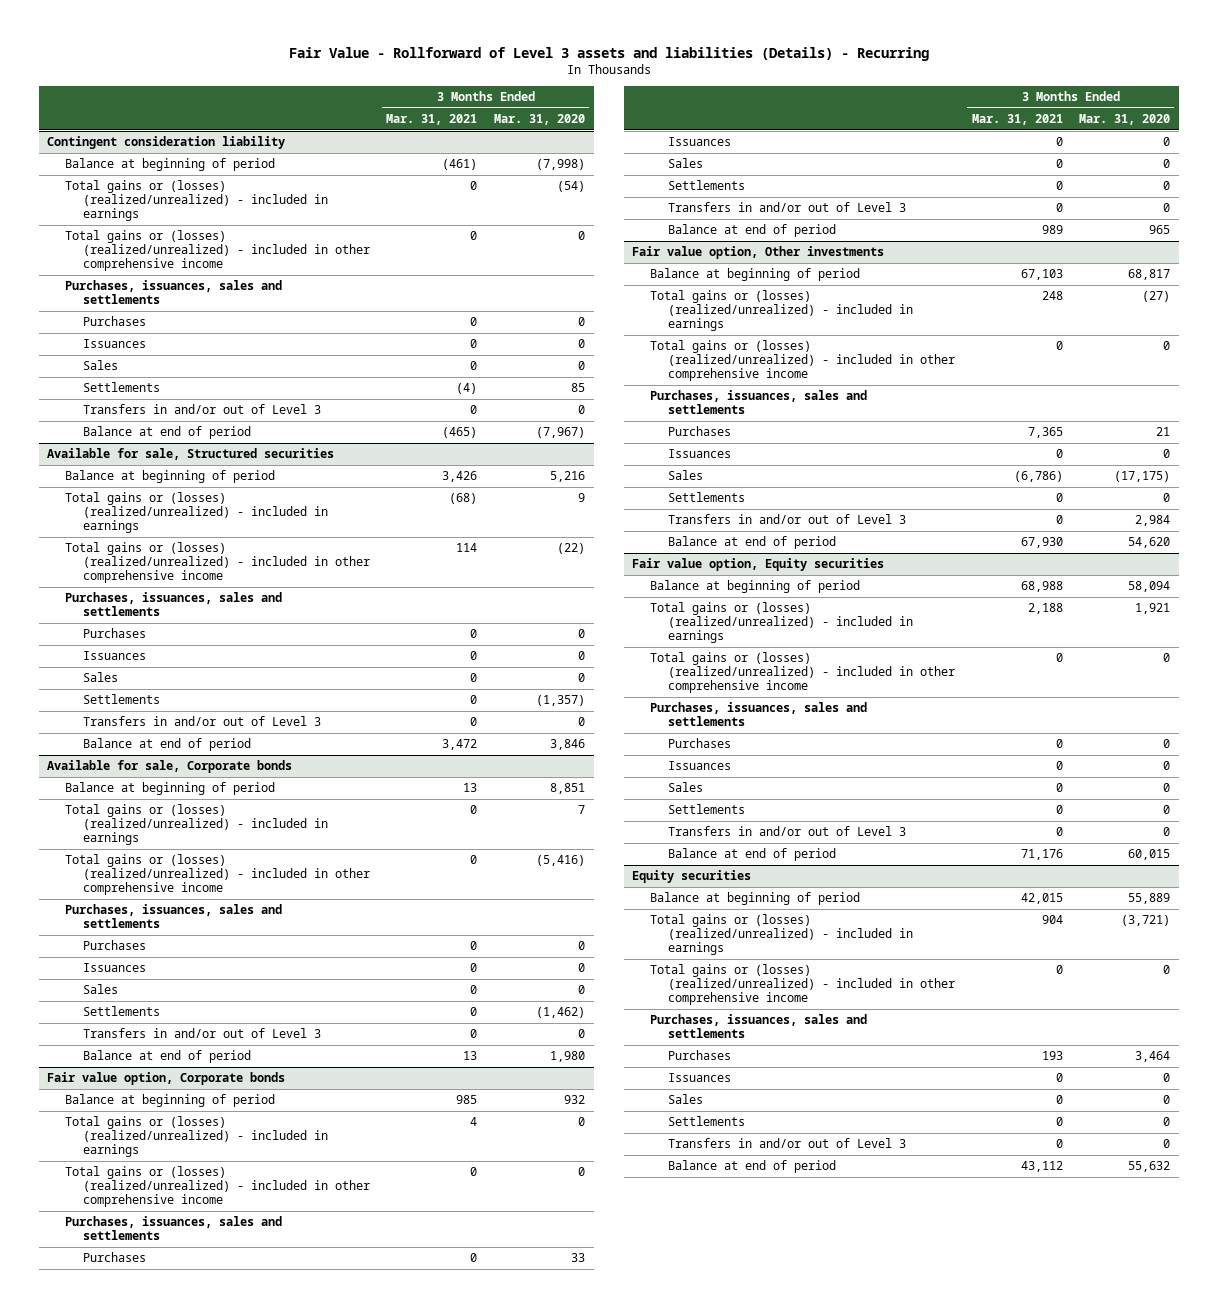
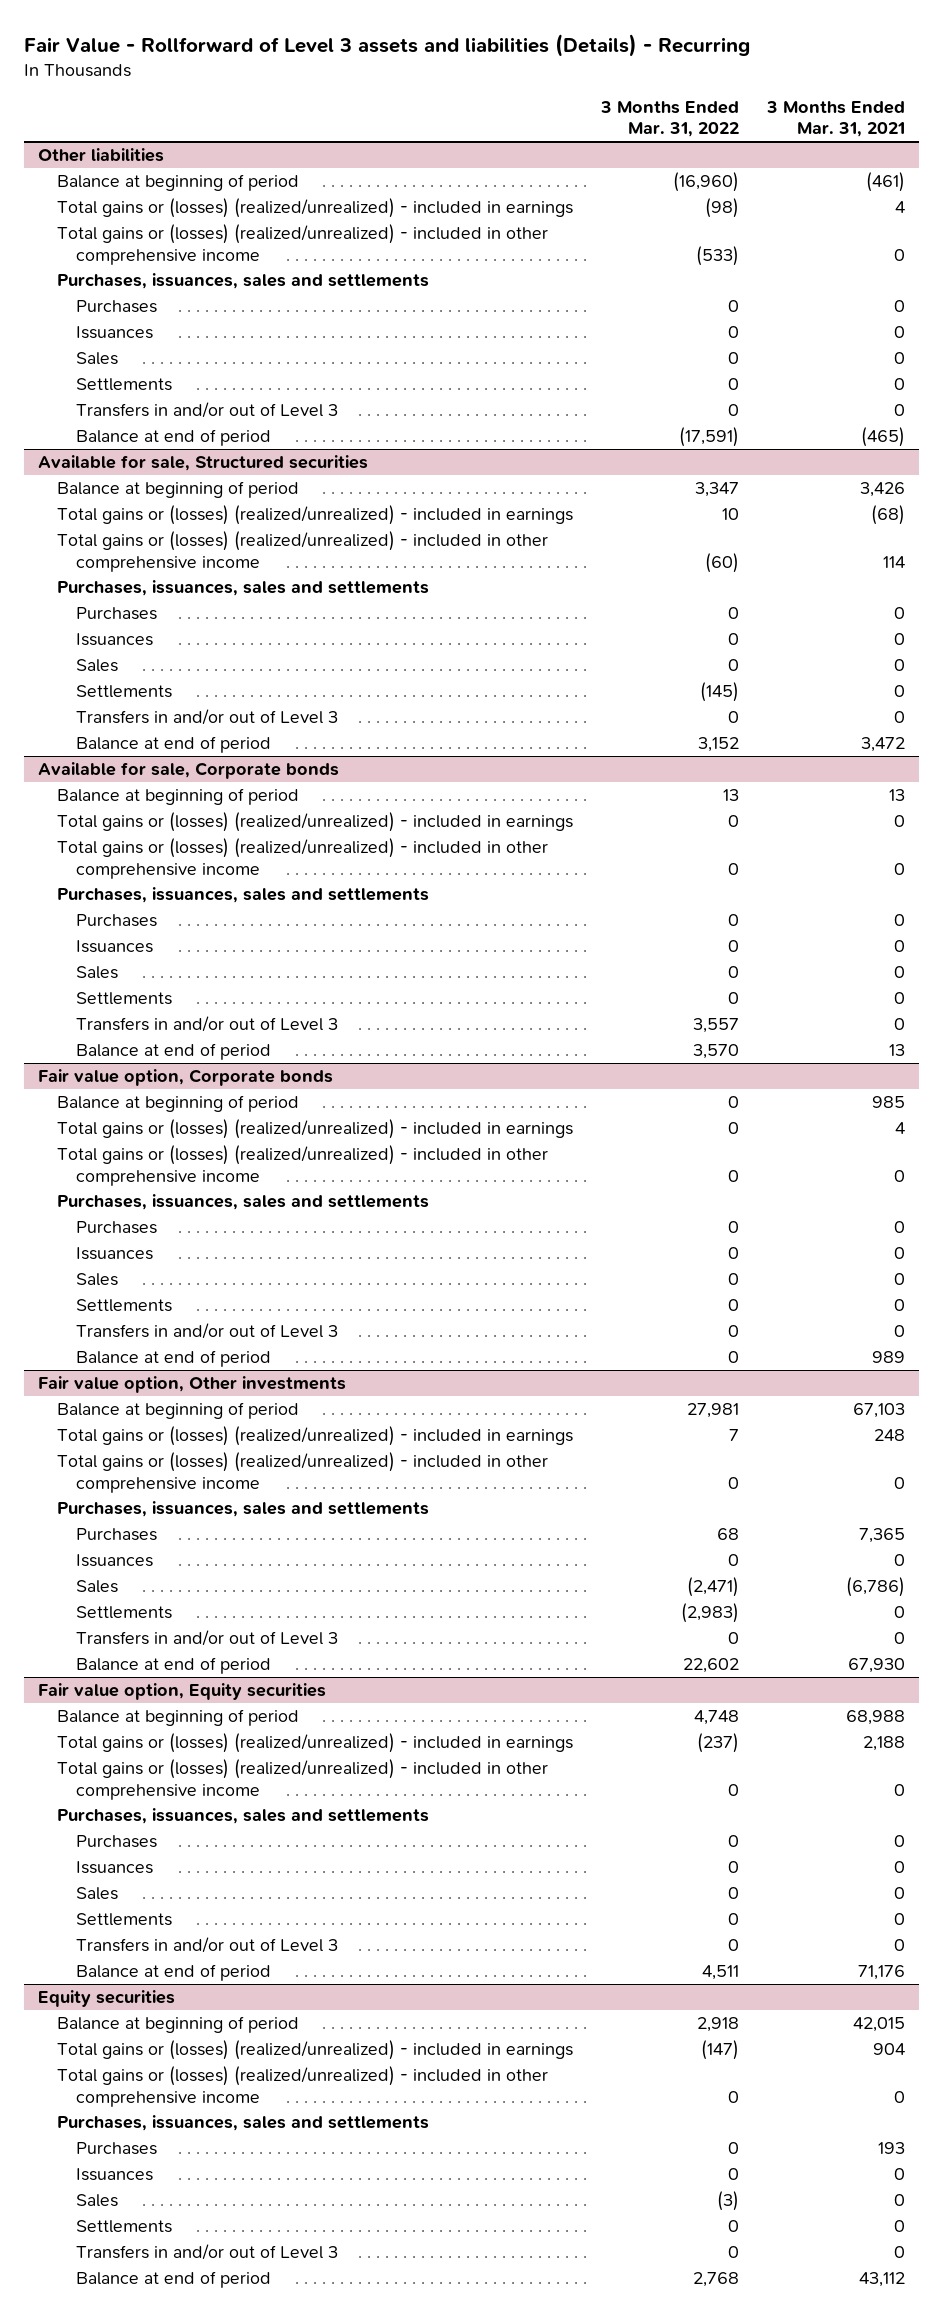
[494,114,586,126] Mar. 31, 2020 -> none
none -> [599,100,739,138] 3 Months Ended Mar. 31, 2022
[47,136,286,150] Contingent consideration liability -> [37,148,164,163] Other liabilities
[470,181,478,191] 0 -> [895,201,906,214] 4
[456,383,478,395] (4) -> [894,378,906,391] 0

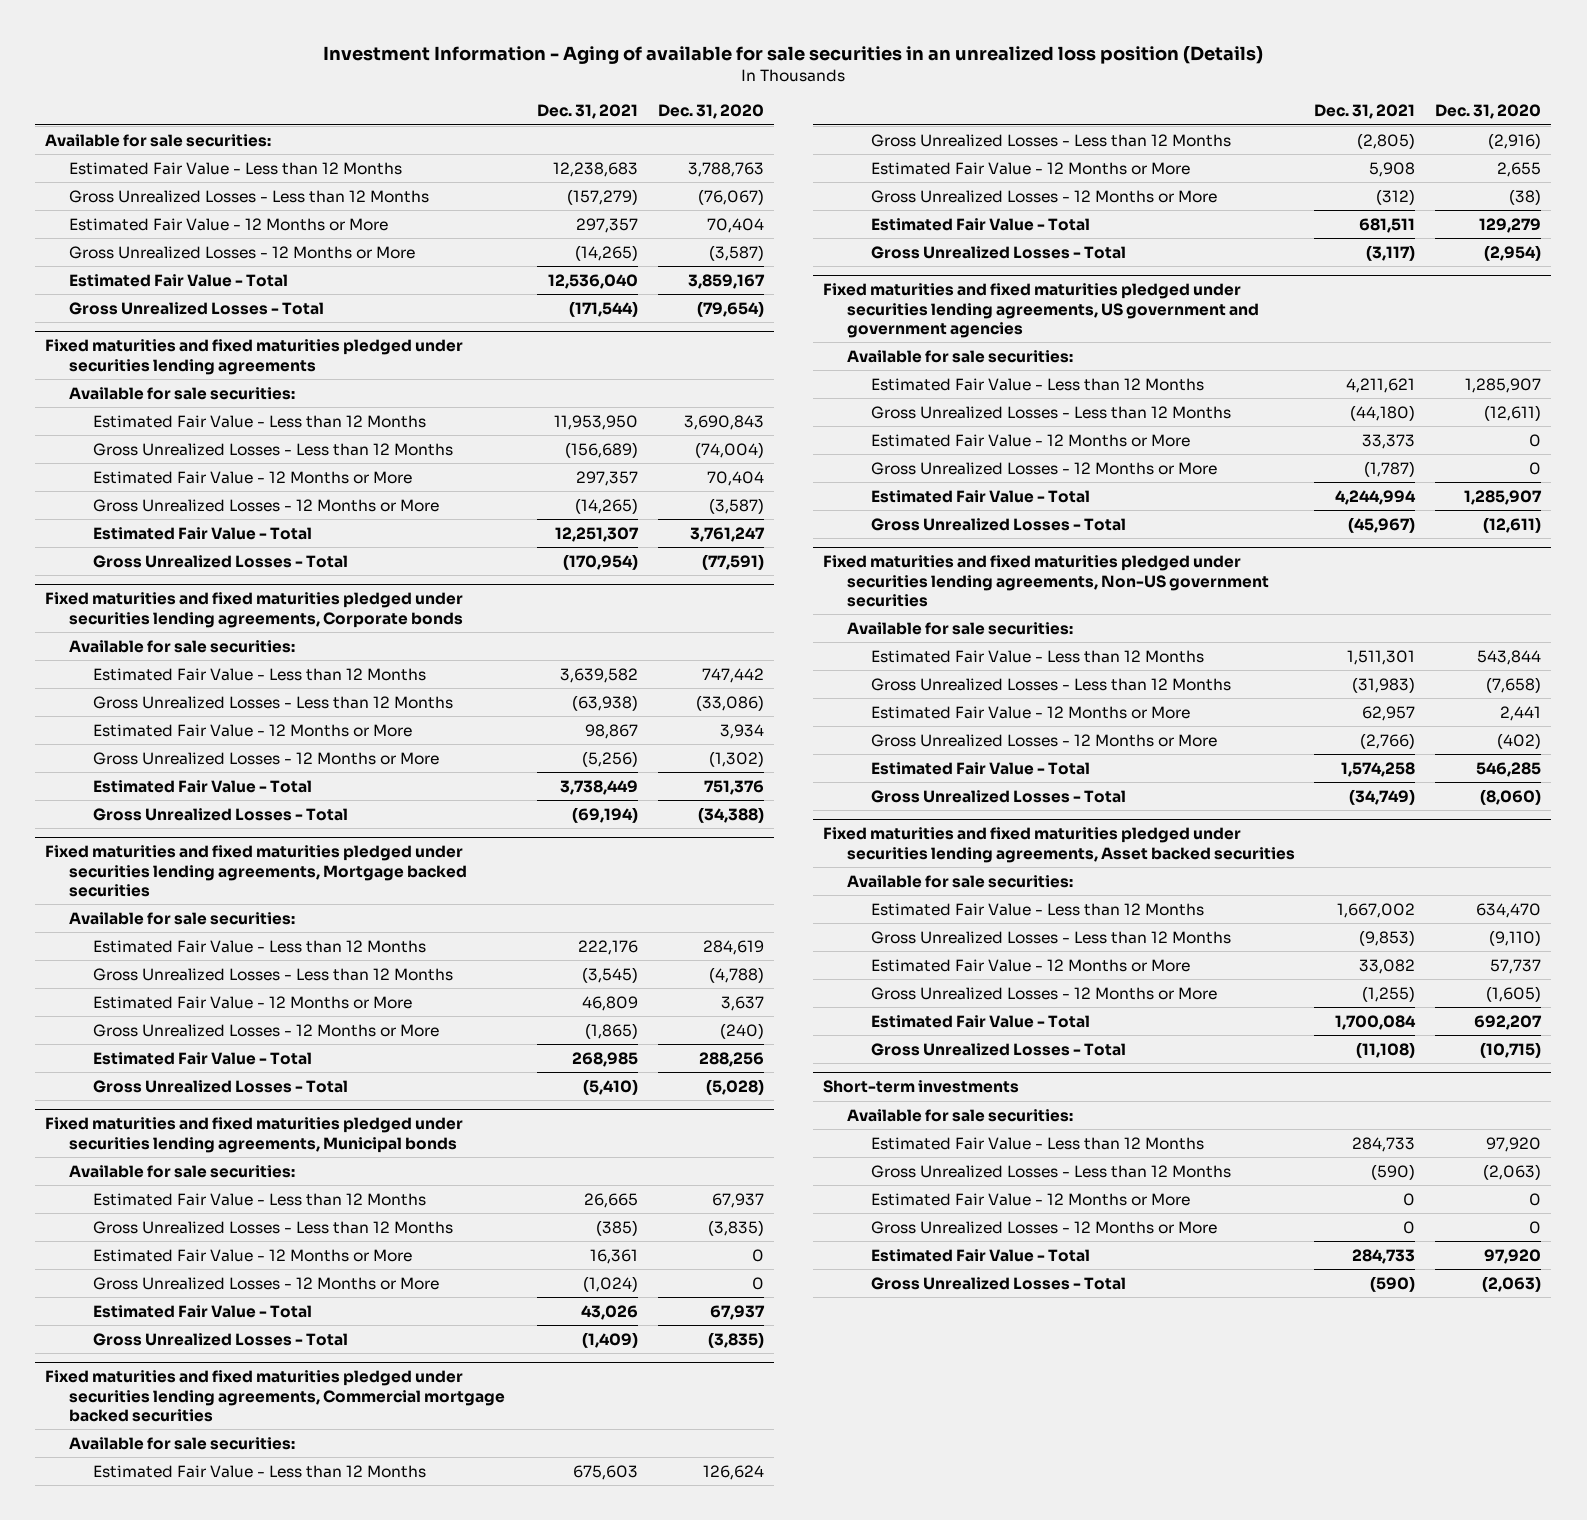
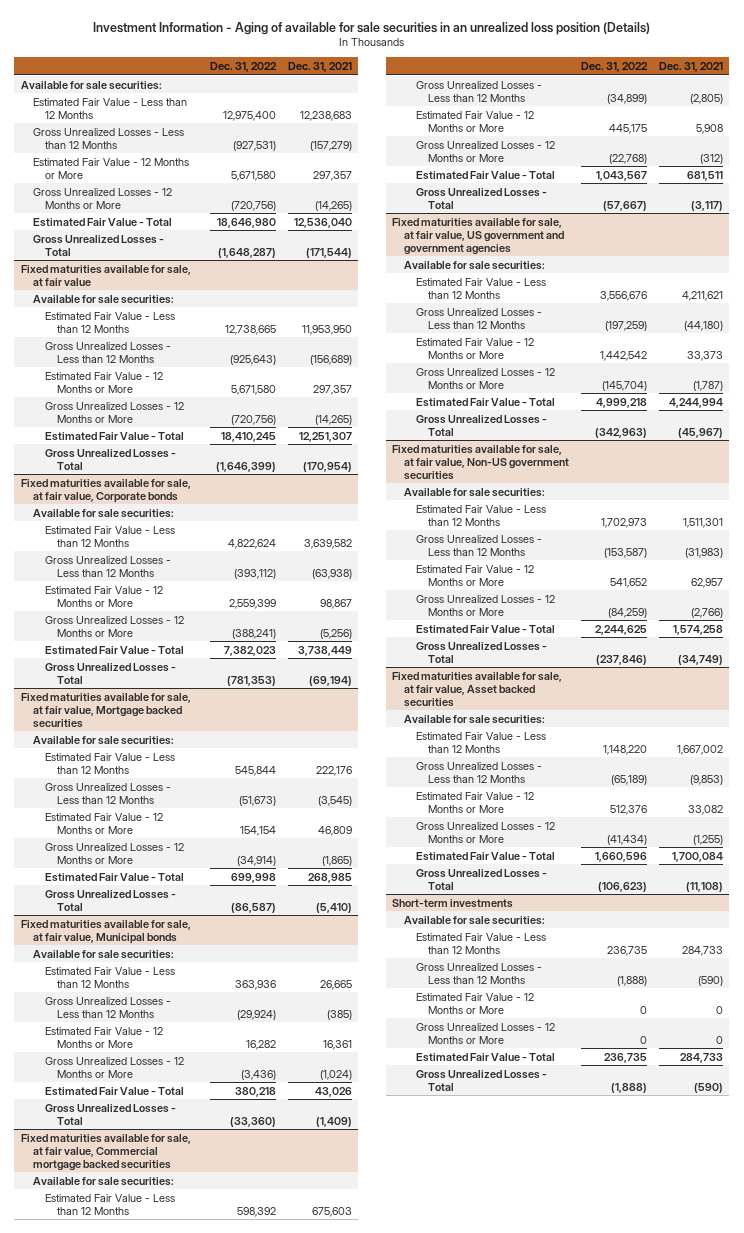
[657,104,764,120] Dec. 31, 2020 -> none
none -> [209,62,277,73] Dec. 31, 2022
[45,339,464,375] Fixed maturities and fixed maturities pledged under securities lending agreements -> [20,264,191,286] Fixed maturities available for sale, at fair value
[45,592,464,628] Fixed maturities and fixed maturities pledged under securities lending agreements, Corporate bonds -> none
none -> [20,478,191,503] Fixed maturities available for sale, at fair value, Corporate bonds
[45,845,468,897] Fixed maturities and fixed maturities pledged under securities lending agreements, Mortgage backed securities -> none
none -> [20,692,191,728] Fixed maturities available for sale, at fair value, Mortgage backed securities
[45,1117,464,1153] Fixed maturities and fixed maturities pledged under securities lending agreements, Municipal bonds -> none
none -> [20,919,191,944] Fixed maturities available for sale, at fair value, Municipal bonds
[45,1370,506,1422] Fixed maturities and fixed maturities pledged under securities lending agreements, Commercial mortgage backed securities -> none
none -> [20,1133,191,1171] Fixed maturities available for sale, at fair value, Commercial mortgage backed securities
[822,283,1259,338] Fixed maturities and fixed maturities pledged under securities lending agreements, US government and government agencies -> none
none -> [391,217,564,255] Fixed maturities available for sale, at fair value, US government and government agencies
[822,555,1269,607] Fixed maturities and fixed maturities pledged under securities lending agreements, Non-US government securities -> none
none -> [391,444,569,480] Fixed maturities available for sale, at fair value, Non-US government securities
[822,827,1295,863] Fixed maturities and fixed maturities pledged under securities lending agreements, Asset backed securities -> none
none -> [391,671,562,707] Fixed maturities available for sale, at fair value, Asset backed securities

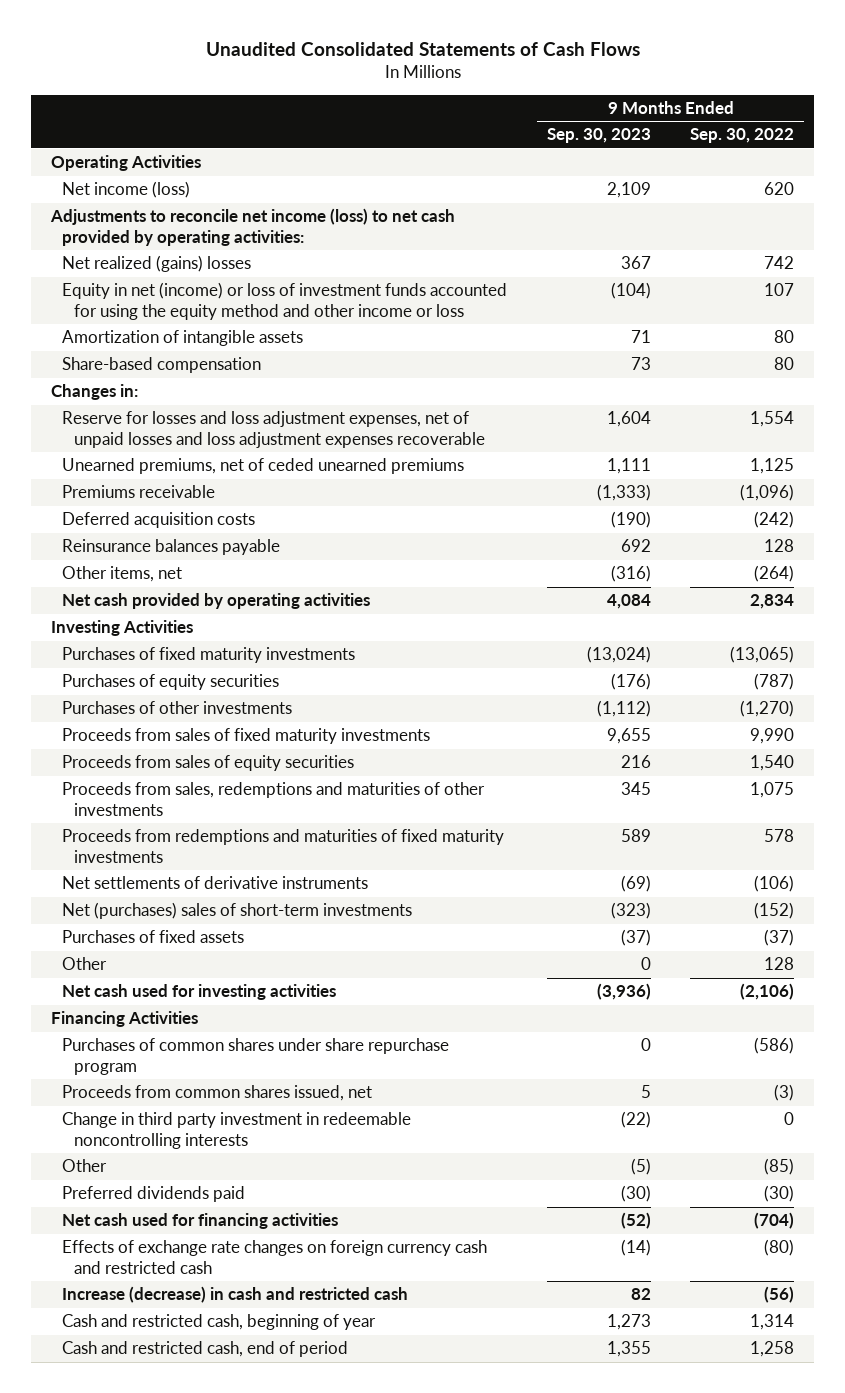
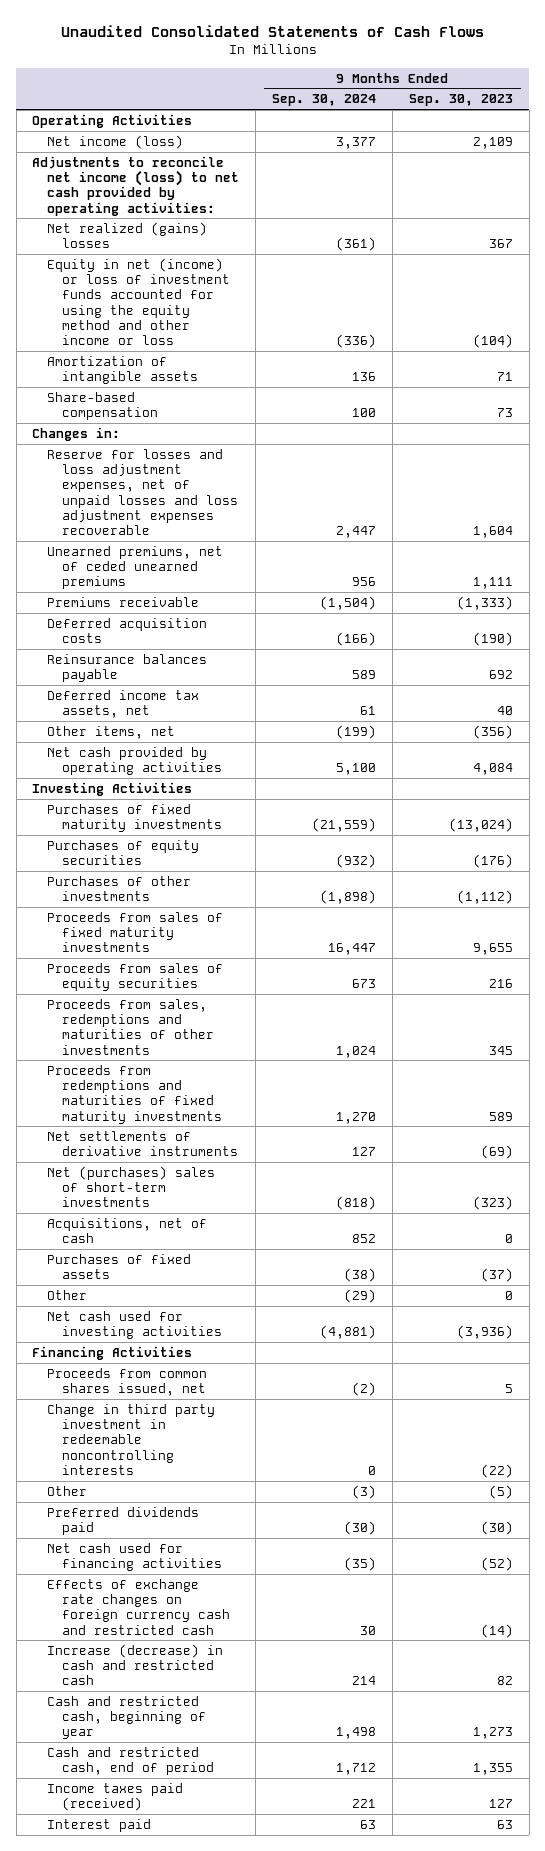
[690,128,795,144] Sep. 30, 2022 -> none
none -> [271,94,376,107] Sep. 30, 2024
none -> [47,689,200,719] Deferred income tax assets, net
[610,565,651,583] (316) -> [472,724,513,739] (356)
none -> [47,1217,208,1244] Acquisitions, net of cash
[62,1038,450,1075] Purchases of common shares under share repurchase program -> none
none -> [47,1782,184,1812] Income taxes paid (received)
none -> [47,1818,152,1832] Interest paid

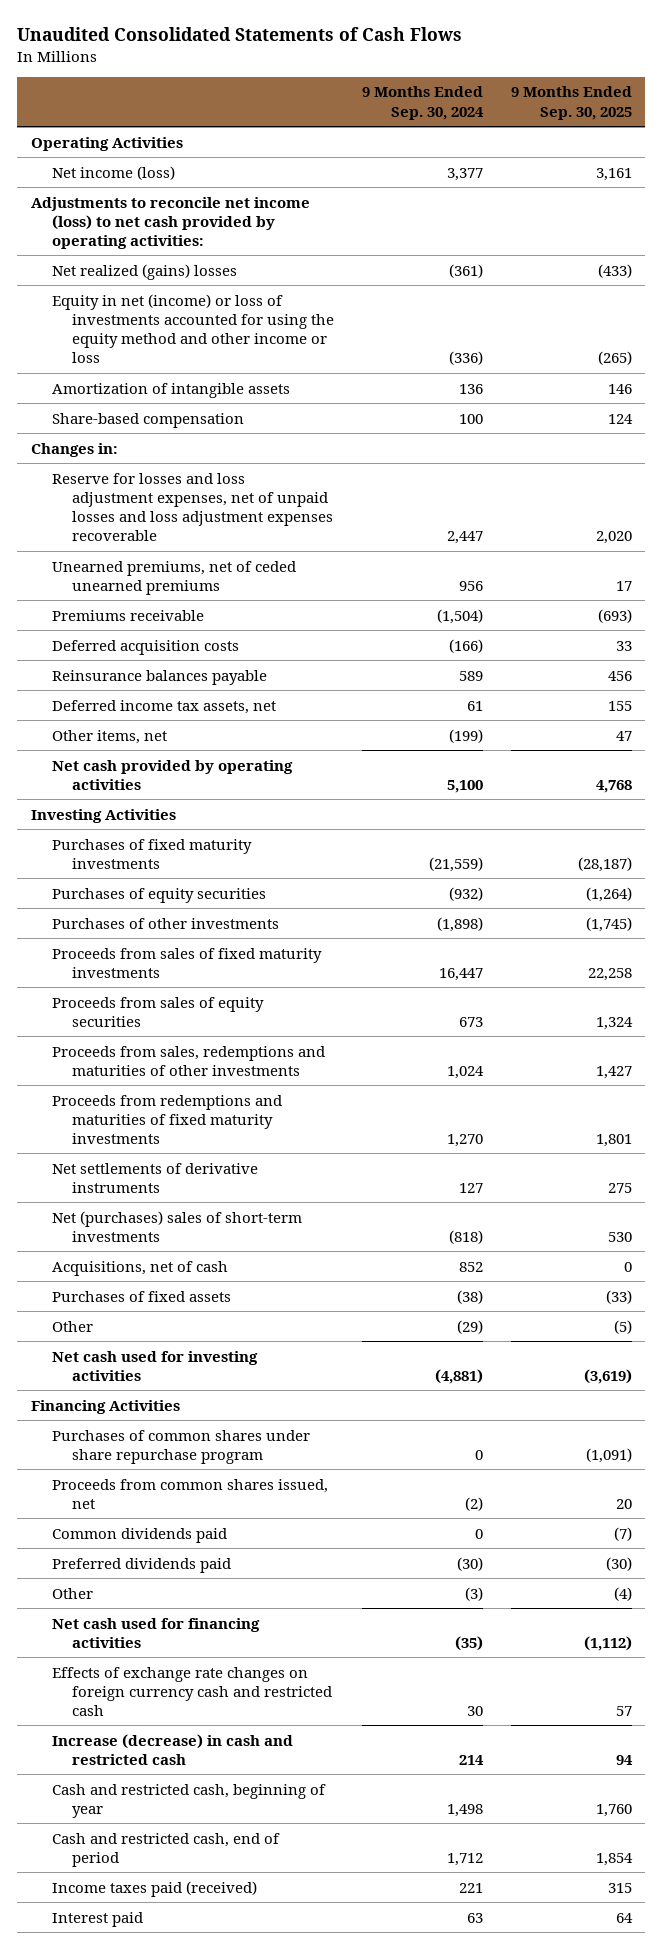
[408,94,513,107] Sep. 30, 2023 -> none
none -> [510,86,632,120] 9 Months Ended Sep. 30, 2025
[47,257,231,346] Equity in net (income) or loss of investment funds accounted for using the equity method and other income or loss -> [51,293,335,363] Equity in net (income) or loss of investments accounted for using the equity method and other income or loss
none -> [51,1429,310,1464] Purchases of common shares under share repurchase program
[47,1403,216,1475] Change in third party investment in redeemable noncontrolling interests -> none
none -> [51,1527,227,1543] Common dividends paid
[47,1485,88,1496] Other -> [51,1587,93,1599] Other

